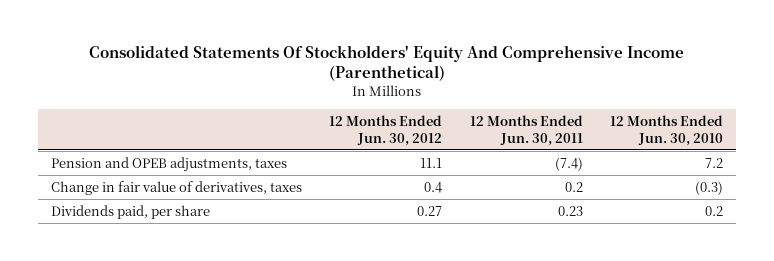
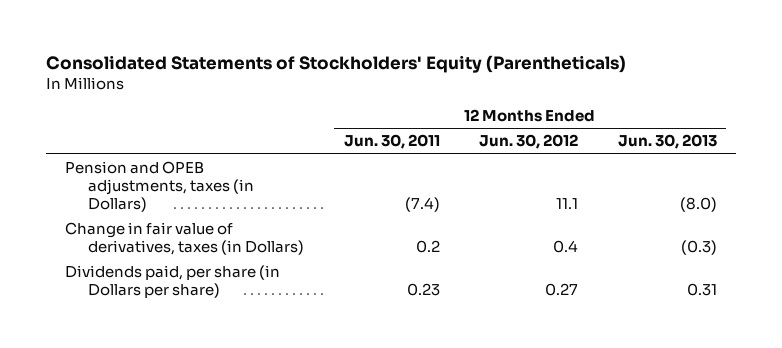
[88,45,684,82] Consolidated Statements Of Stockholders' Equity And Comprehensive Income (Parenthetical) -> [45,54,626,73] Consolidated Statements of Stockholders' Equity (Parentheticals)
[609,114,723,146] 12 Months Ended Jun. 30, 2010 -> none
none -> [617,134,717,150] Jun. 30, 2013
[51,156,288,172] Pension and OPEB adjustments, taxes -> [65,160,255,212] Pension and OPEB adjustments, taxes (in Dollars)
[51,180,303,195] Change in fair value of derivatives, taxes -> [65,221,305,255] Change in fair value of derivatives, taxes (in Dollars)
[51,204,211,219] Dividends paid, per share -> [65,264,281,298] Dividends paid, per share (in Dollars per share)

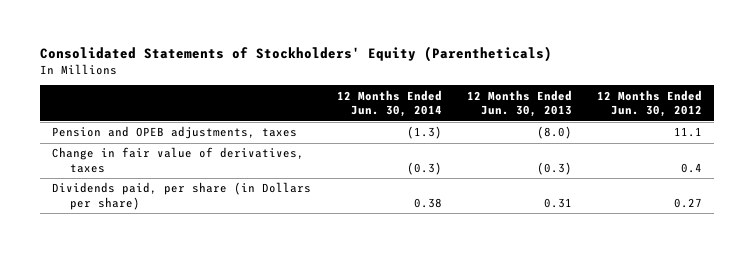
[343,134,440,150] Jun. 30, 2011 -> none
none -> [336,89,442,118] 12 Months Ended Jun. 30, 2014
[65,160,255,212] Pension and OPEB adjustments, taxes (in Dollars) -> [52,126,298,140] Pension and OPEB adjustments, taxes
[65,221,305,255] Change in fair value of derivatives, taxes (in Dollars) -> [52,147,305,174] Change in fair value of derivatives, taxes

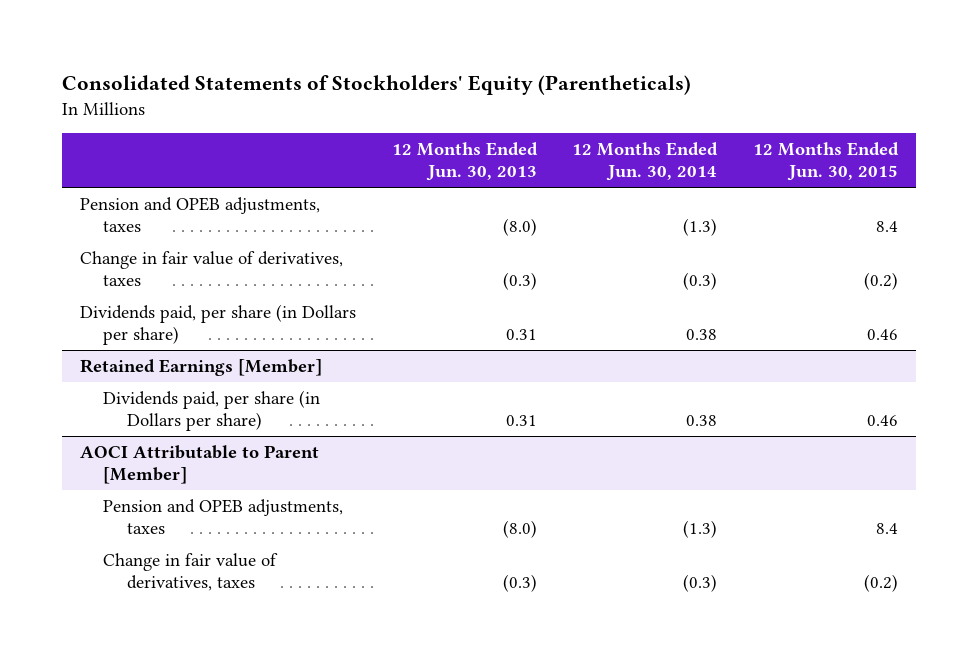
[596,89,702,118] 12 Months Ended Jun. 30, 2012 -> none
none -> [753,142,900,181] 12 Months Ended Jun. 30, 2015
none -> [79,359,322,377] Retained Earnings [Member]
none -> [103,390,321,431] Dividends paid, per share (in Dollars per share)
none -> [79,445,319,484] AOCI Attributable to Parent [Member]
none -> [103,499,344,534] Pension and OPEB adjustments, taxes
none -> [103,553,279,591] Change in fair value of derivatives, taxes

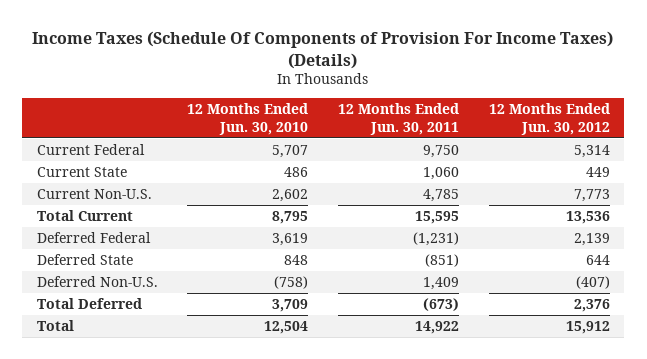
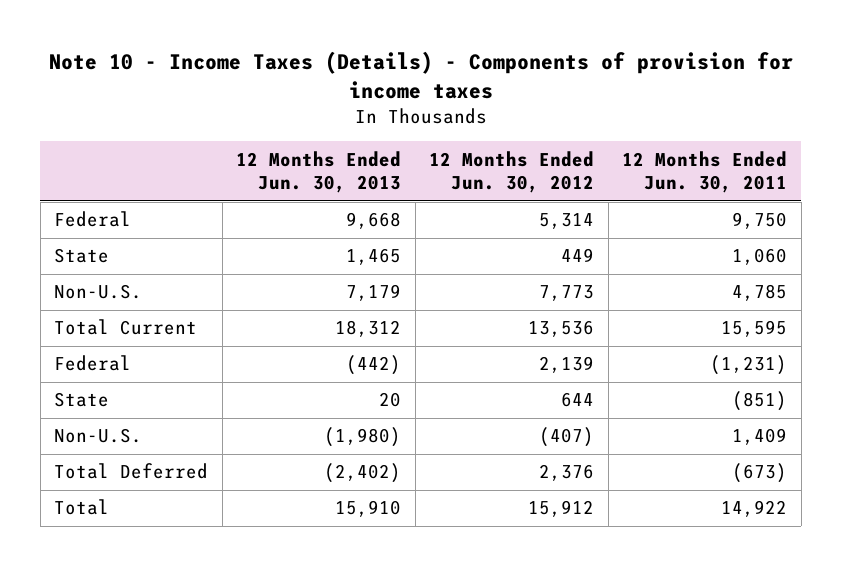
[32,30,614,69] Income Taxes (Schedule Of Components of Provision For Income Taxes) (Details) -> [48,51,793,99] Note 10 - Income Taxes (Details) - Components of provision for income taxes
[187,103,309,135] 12 Months Ended Jun. 30, 2010 -> none
none -> [236,150,402,194] 12 Months Ended Jun. 30, 2013
[36,144,145,156] Current Federal -> [54,211,132,228] Federal
[36,167,127,178] Current State -> [54,248,110,264] State
[36,189,152,200] Current Non-U.S. -> [54,284,143,300] Non-U.S.
[36,232,151,244] Deferred Federal -> [54,355,132,372] Federal
[36,254,133,266] Deferred State -> [54,392,110,408] State
[36,276,158,288] Deferred Non-U.S. -> [54,428,143,444] Non-U.S.

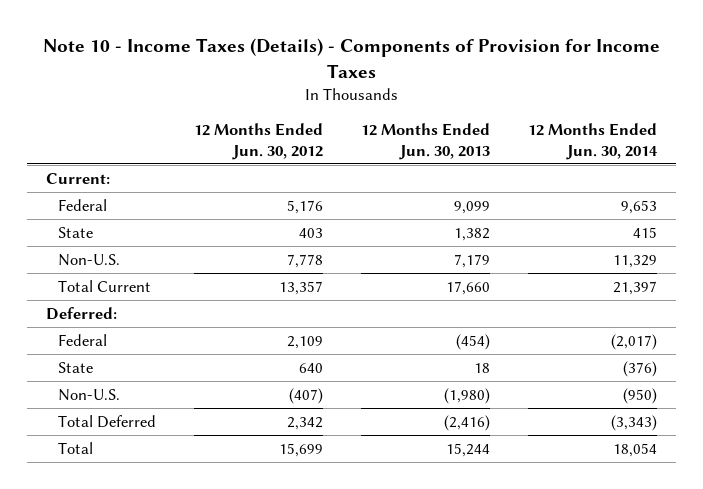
[48,51,793,99] Note 10 - Income Taxes (Details) - Components of provision for income taxes -> [42,38,660,78] Note 10 - Income Taxes (Details) - Components of Provision for Income Taxes
[622,150,788,194] 12 Months Ended Jun. 30, 2011 -> none
none -> [528,123,659,160] 12 Months Ended Jun. 30, 2014
none -> [45,172,110,184] Current:
[346,212,402,230] 9,668 -> [454,200,491,214] 9,099
[539,213,595,230] 5,314 -> [286,199,323,214] 5,176
[346,248,402,266] 1,465 -> [454,227,491,241] 1,382
[561,248,595,263] 449 -> [298,227,323,238] 403
[539,285,595,302] 7,773 -> [286,253,323,268] 7,778
[335,320,402,338] 18,312 -> [446,280,491,295] 17,660
[528,320,595,338] 13,536 -> [278,280,323,295] 13,357
none -> [45,306,117,320] Deferred:
[346,355,402,376] (442) -> [456,333,491,350] (454)
[539,356,595,374] 2,139 -> [286,335,323,349] 2,109
[379,392,402,408] 20 -> [474,362,491,373] 18
[561,392,595,408] 644 -> [298,362,323,373] 640
[324,463,402,484] (2,402) -> [444,414,491,431] (2,416)
[539,464,595,482] 2,376 -> [286,416,323,430] 2,342
[335,500,402,518] 15,910 -> [446,442,491,457] 15,244
[528,500,595,518] 15,912 -> [278,442,323,457] 15,699

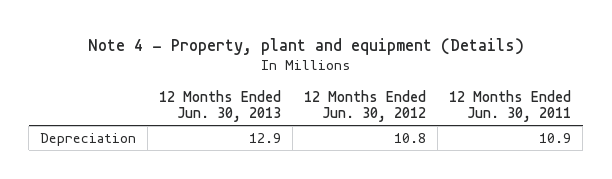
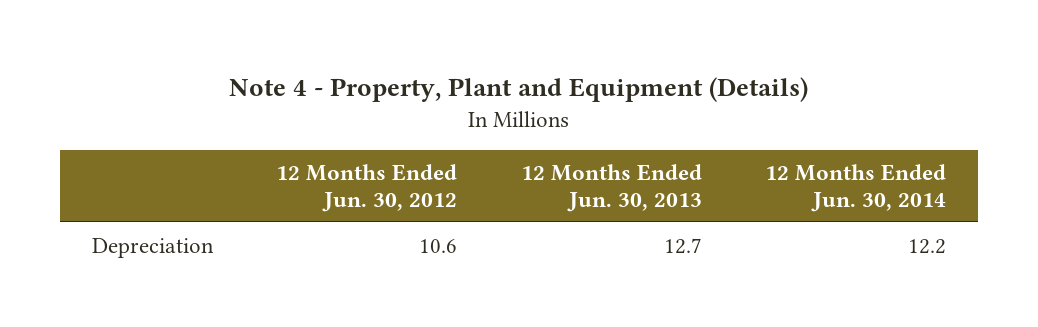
[87,38,524,56] Note 4 - Property, plant and equipment (Details) -> [229,76,809,102] Note 4 - Property, Plant and Equipment (Details)
[449,89,572,123] 12 Months Ended Jun. 30, 2011 -> none
none -> [765,163,947,213] 12 Months Ended Jun. 30, 2014
[249,133,282,144] 12.9 -> [663,237,702,254] 12.7
[394,133,427,144] 10.8 -> [419,238,458,253] 10.6

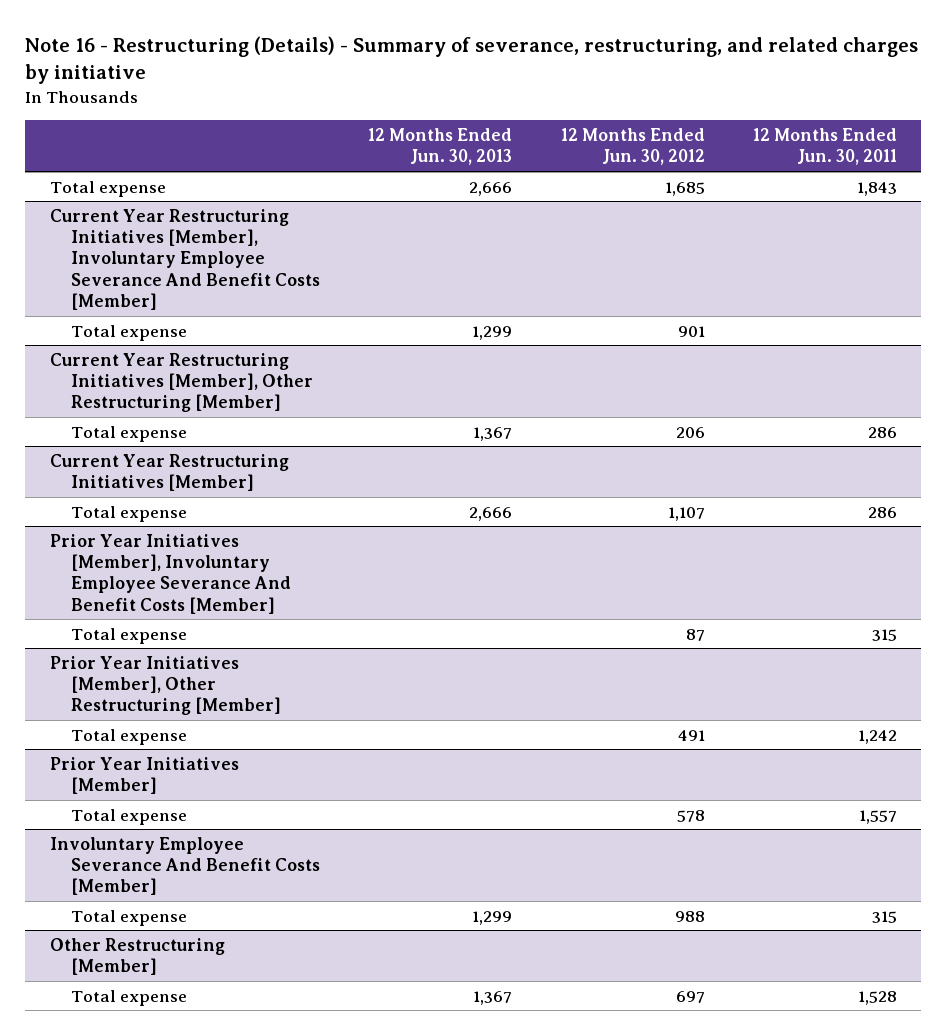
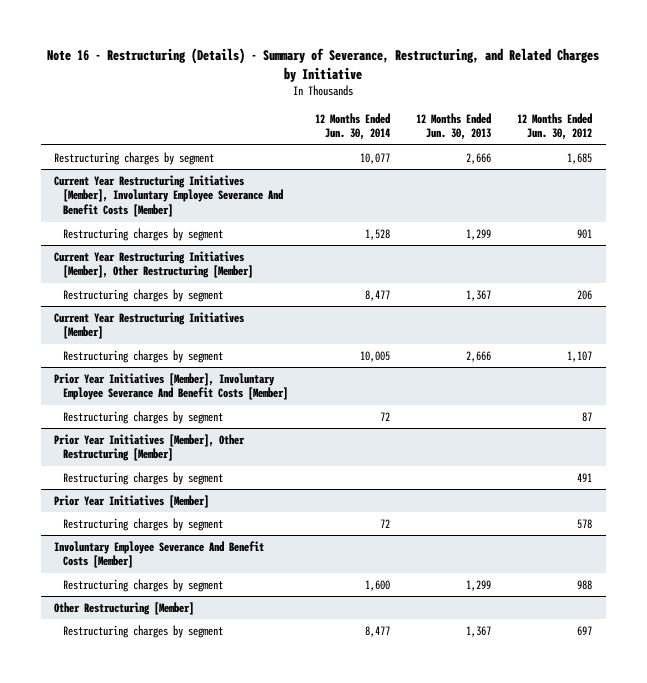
[25,36,919,85] Note 16 - Restructuring (Details) - Summary of severance, restructuring, and related charges by initiative -> [47,47,600,82] Note 16 - Restructuring (Details) - Summary of Severance, Restructuring, and Related Charges by Initiative
[753,128,898,166] 12 Months Ended Jun. 30, 2011 -> none
none -> [314,112,390,141] 12 Months Ended Jun. 30, 2014
[49,180,166,197] Total expense -> [54,151,215,165] Restructuring charges by segment
[70,324,187,341] Total expense -> [63,227,224,241] Restructuring charges by segment
[70,425,187,442] Total expense -> [63,288,224,302] Restructuring charges by segment
[70,505,187,522] Total expense -> [63,349,224,363] Restructuring charges by segment
[70,627,187,644] Total expense -> [63,410,224,424] Restructuring charges by segment
[70,728,187,745] Total expense -> [63,471,224,485] Restructuring charges by segment
[70,808,187,825] Total expense -> [63,517,224,531] Restructuring charges by segment
[70,909,187,926] Total expense -> [63,578,224,592] Restructuring charges by segment
[70,989,187,1006] Total expense -> [63,624,224,638] Restructuring charges by segment

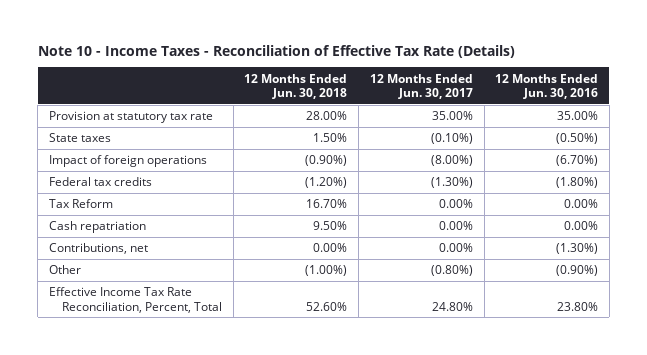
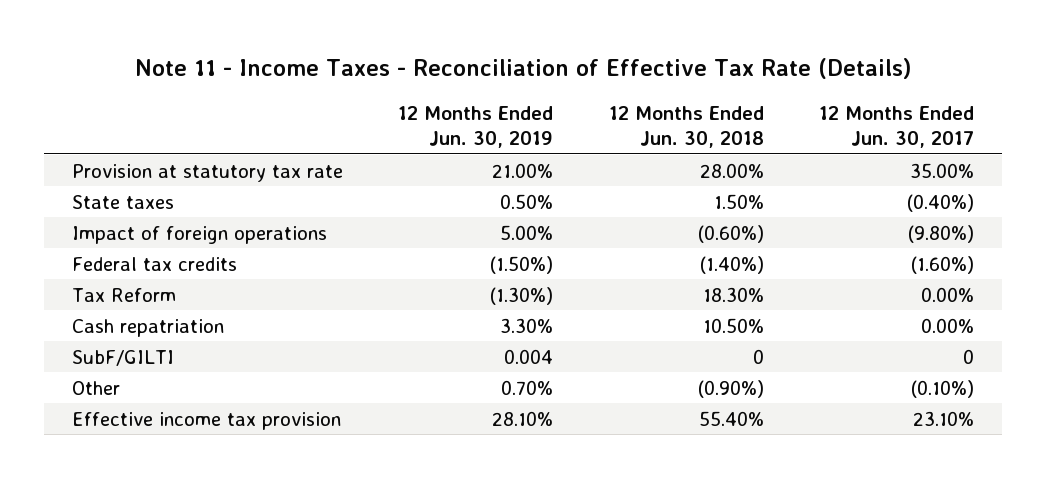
[37,44,515,58] Note 10 - Income Taxes - Reconciliation of Effective Tax Rate (Details) -> [135,58,913,80] Note 11 - Income Taxes - Reconciliation of Effective Tax Rate (Details)
[495,73,599,99] 12 Months Ended Jun. 30, 2016 -> none
none -> [398,105,554,149] 12 Months Ended Jun. 30, 2019
[48,243,148,255] Contributions, net -> none
[430,133,473,145] (0.10%) -> [907,193,975,212] (0.40%)
[305,155,348,167] (0.90%) -> [697,224,764,243] (0.60%)
[430,155,473,167] (8.00%) -> [908,224,975,243] (9.80%)
[305,177,348,189] (1.20%) -> [699,255,764,274] (1.40%)
[430,177,473,189] (1.30%) -> [911,255,975,274] (1.60%)
[306,199,348,209] 16.70% -> [702,286,764,302] 18.30%
[313,221,348,231] 9.50% -> [702,317,764,333] 10.50%
none -> [72,349,175,366] SubF/GILTI
[305,265,348,277] (1.00%) -> [697,379,764,398] (0.90%)
[430,265,473,277] (0.80%) -> [911,379,975,398] (0.10%)
[48,287,222,313] Effective Income Tax Rate Reconciliation, Percent, Total -> [72,411,342,430] Effective income tax provision
[306,301,348,311] 52.60% -> [698,410,764,426] 55.40%
[431,301,473,311] 24.80% -> [913,410,975,426] 23.10%

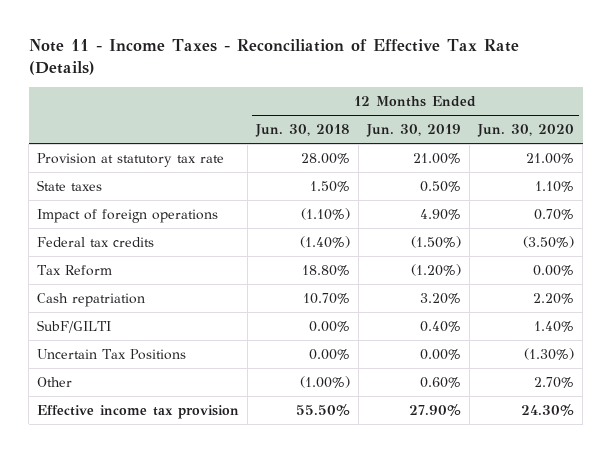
[819,105,975,149] 12 Months Ended Jun. 30, 2017 -> none
none -> [477,124,575,138] Jun. 30, 2020
[500,224,554,240] 5.00% -> [420,208,462,220] 4.90%
[697,224,764,243] (0.60%) -> [301,207,351,220] (1.10%)
[490,286,554,305] (1.30%) -> [411,263,462,276] (1.20%)
[702,286,764,302] 18.30% -> [302,264,351,276] 18.80%
[500,317,554,333] 3.30% -> [420,292,462,304] 3.20%
[702,317,764,333] 10.50% -> [303,292,351,304] 10.70%
[504,348,554,364] 0.004 -> [420,320,462,332] 0.40%
[752,348,764,364] 0 -> [309,320,351,332] 0.00%
none -> [37,348,187,360] Uncertain Tax Positions
[501,379,554,395] 0.70% -> [420,376,462,388] 0.60%
[697,379,764,398] (0.90%) -> [300,375,351,388] (1.00%)
[492,410,554,426] 28.10% -> [409,403,462,416] 27.90%
[698,410,764,426] 55.40% -> [296,403,351,416] 55.50%

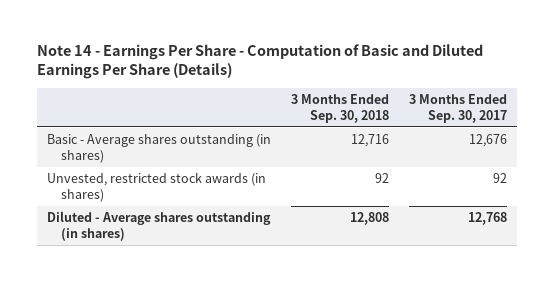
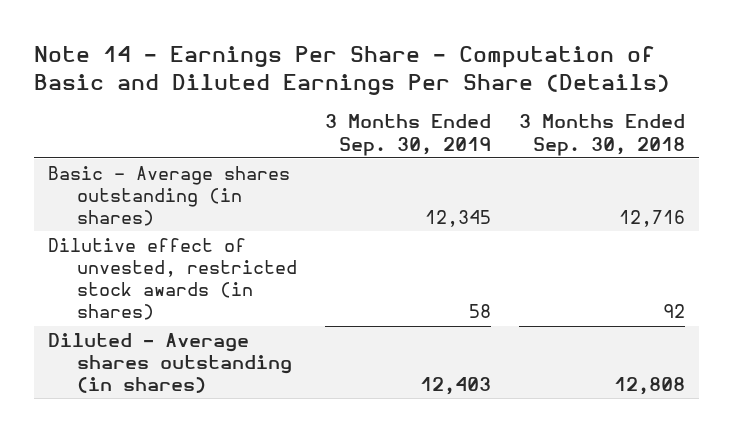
[408,93,507,123] 3 Months Ended Sep. 30, 2017 -> none
none -> [324,114,491,156] 3 Months Ended Sep. 30, 2019
[46,172,266,202] Unvested, restricted stock awards (in shares) -> [48,237,297,321] Dilutive effect of unvested, restricted stock awards (in shares)

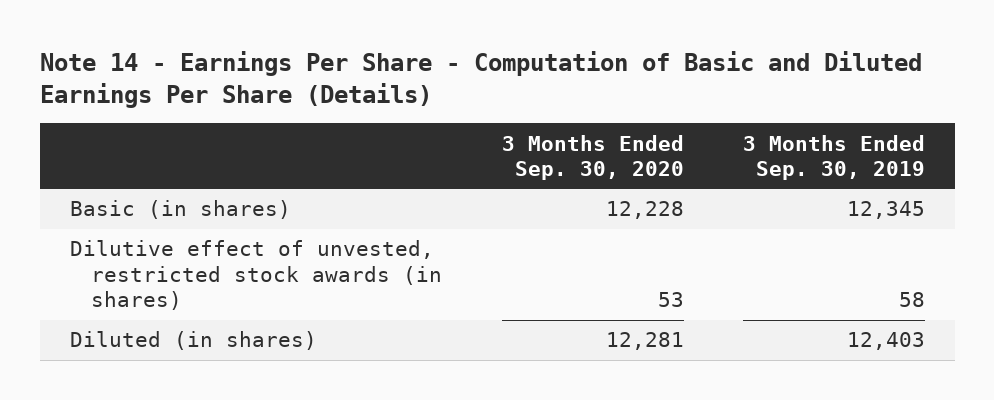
[519,114,686,156] 3 Months Ended Sep. 30, 2018 -> none
none -> [501,134,684,180] 3 Months Ended Sep. 30, 2020
[48,165,291,227] Basic - Average shares outstanding (in shares) -> [69,200,291,220] Basic (in shares)
[48,332,292,394] Diluted - Average shares outstanding (in shares) -> [69,331,317,351] Diluted (in shares)

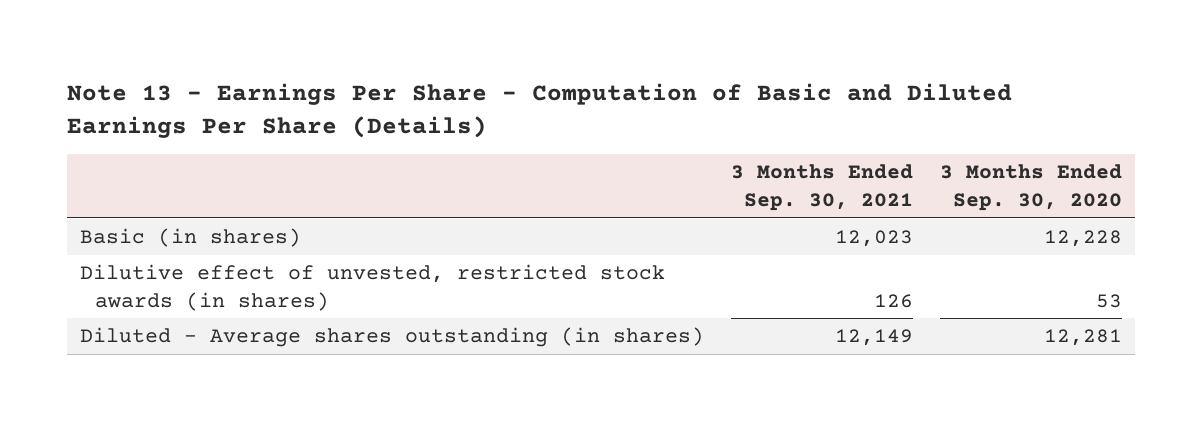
[39,51,922,108] Note 14 - Earnings Per Share - Computation of Basic and Diluted Earnings Per Share (Details) -> [66,82,1012,138] Note 13 - Earnings Per Share - Computation of Basic and Diluted Earnings Per Share (Details)
[742,134,925,180] 3 Months Ended Sep. 30, 2019 -> none
none -> [730,164,913,211] 3 Months Ended Sep. 30, 2021
[69,331,317,351] Diluted (in shares) -> [80,327,705,348] Diluted - Average shares outstanding (in shares)

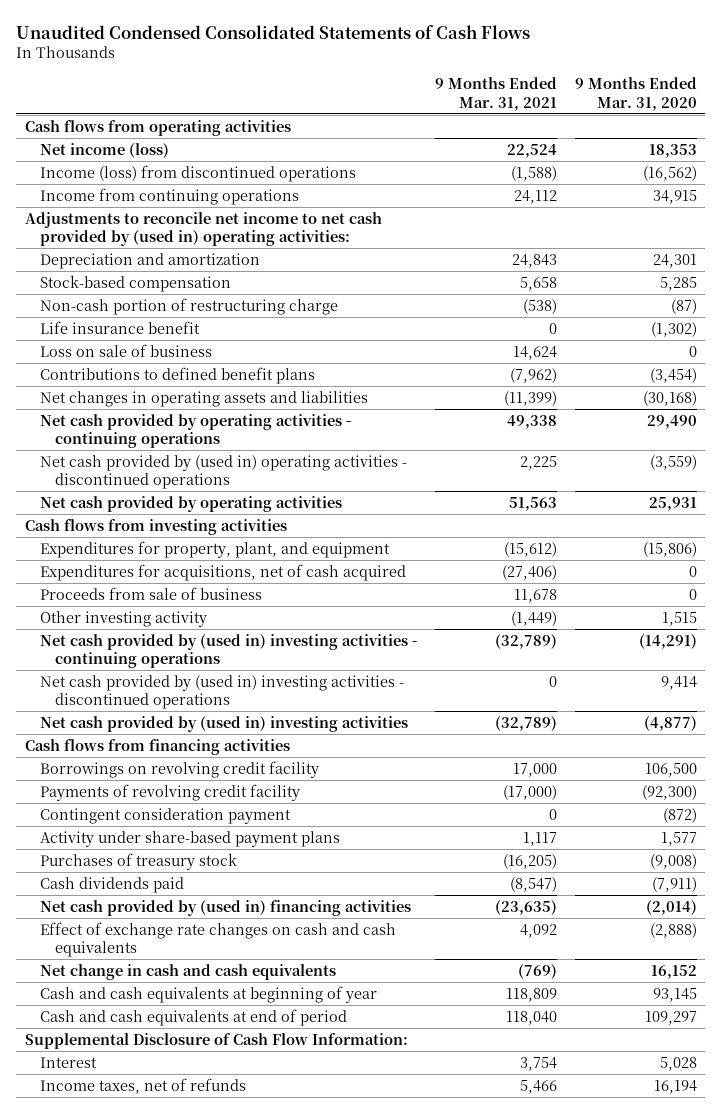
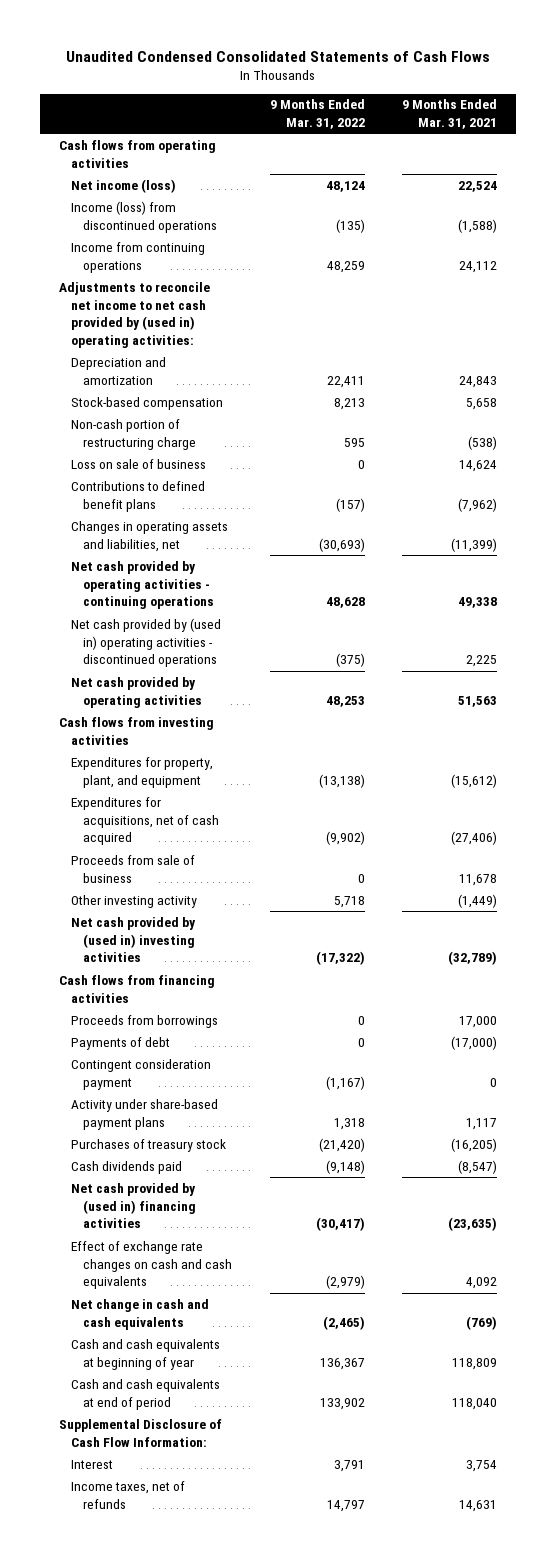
[574,77,697,111] 9 Months Ended Mar. 31, 2020 -> none
none -> [269,99,365,130] 9 Months Ended Mar. 31, 2022
[39,320,200,334] Life insurance benefit -> none
[39,390,368,407] Net changes in operating assets and liabilities -> [71,520,229,552] Changes in operating assets and liabilities, net
[39,633,417,668] Net cash provided by (used in) investing activities - continuing operations -> none
[39,674,404,709] Net cash provided by (used in) investing activities - discontinued operations -> none
[39,760,319,778] Borrowings on revolving credit facility -> [71,1014,219,1028] Proceeds from borrowings
[39,783,300,801] Payments of revolving credit facility -> [71,1036,171,1050] Payments of debt
[519,1079,557,1094] 5,466 -> [458,1499,497,1512] 14,631

